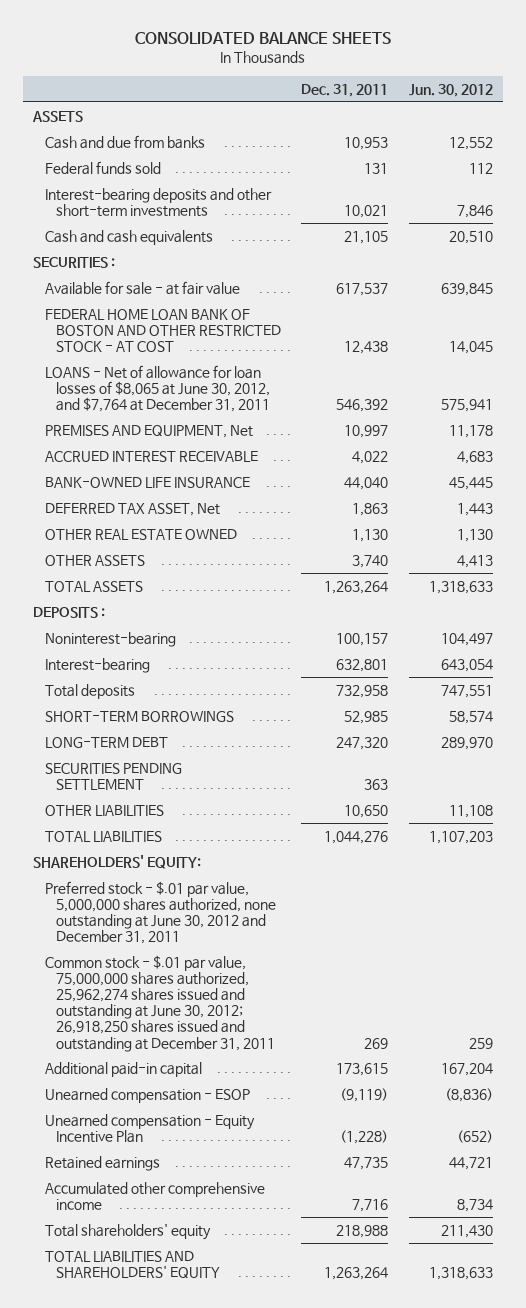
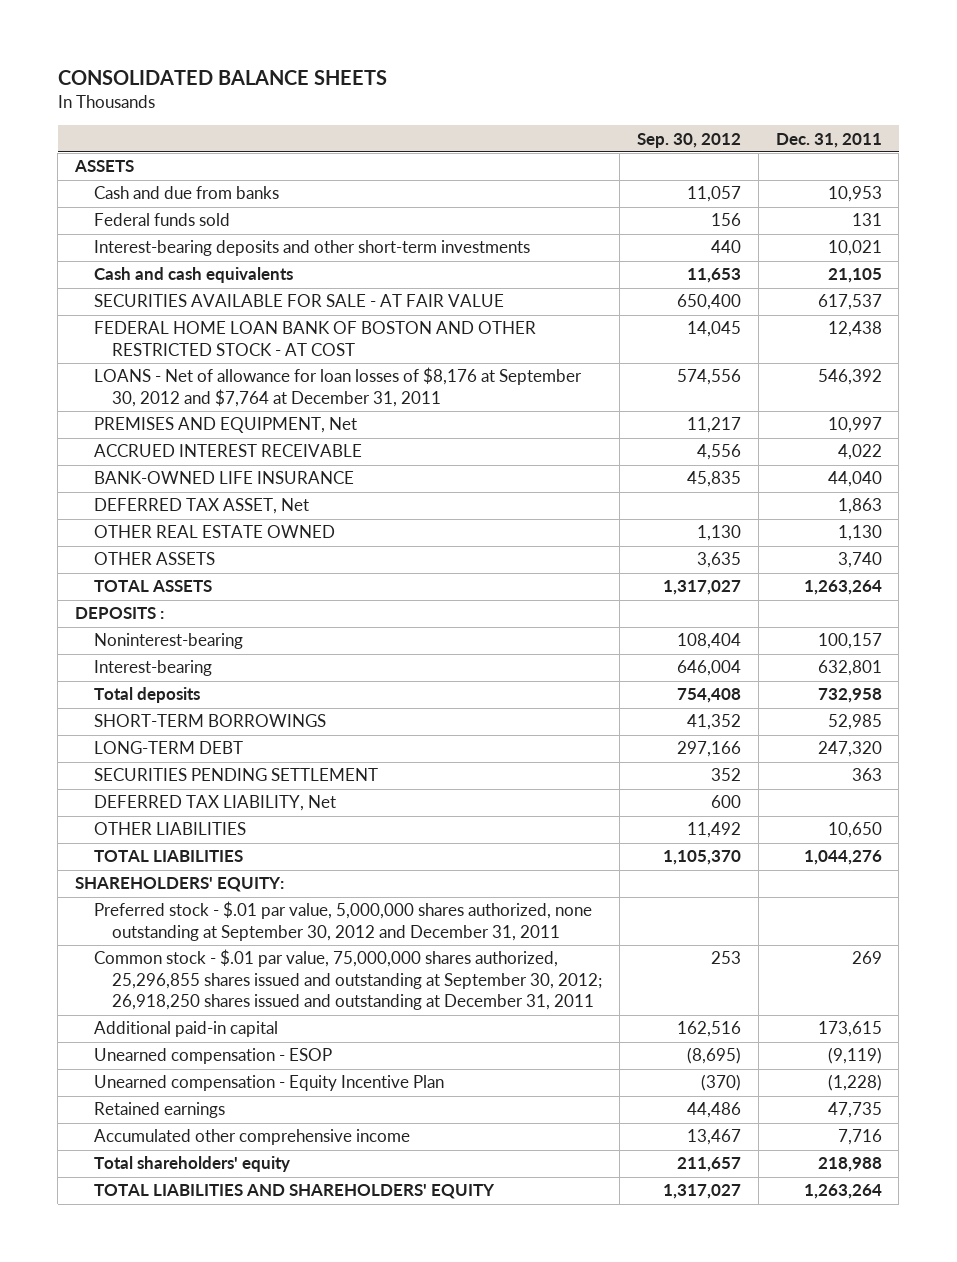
[408,83,493,97] Jun. 30, 2012 -> none
none -> [636,132,741,148] Sep. 30, 2012
[33,256,116,268] SECURITIES : -> none
[44,280,240,295] Available for sale - at fair value -> [93,294,504,308] SECURITIES AVAILABLE FOR SALE - AT FAIR VALUE
[44,364,270,413] LOANS - Net of allowance for loan losses of $8,065 at June 30, 2012, and $7,764 at December 31, 2011 -> [93,367,582,407] LOANS - Net of allowance for loan losses of $8,176 at September 30, 2012 and $7,764 at December 31, 2011
none -> [93,795,336,812] DEFERRED TAX LIABILITY, Net
[44,880,276,945] Preferred stock - $.01 par value, 5,000,000 shares authorized, none outstanding at June 30, 2012 and December 31, 2011 -> [93,901,592,941] Preferred stock - $.01 par value, 5,000,000 shares authorized, none outstanding at September 30, 2012 and December 31, 2011
[44,954,275,1052] Common stock - $.01 par value, 75,000,000 shares authorized, 25,962,274 shares issued and outstanding at June 30, 2012; 26,918,250 shares issued and outstanding at December 31, 2011 -> [93,949,603,1011] Common stock - $.01 par value, 75,000,000 shares authorized, 25,296,855 shares issued and outstanding at September 30, 2012; 26,918,250 shares issued and outstanding at December 31, 2011

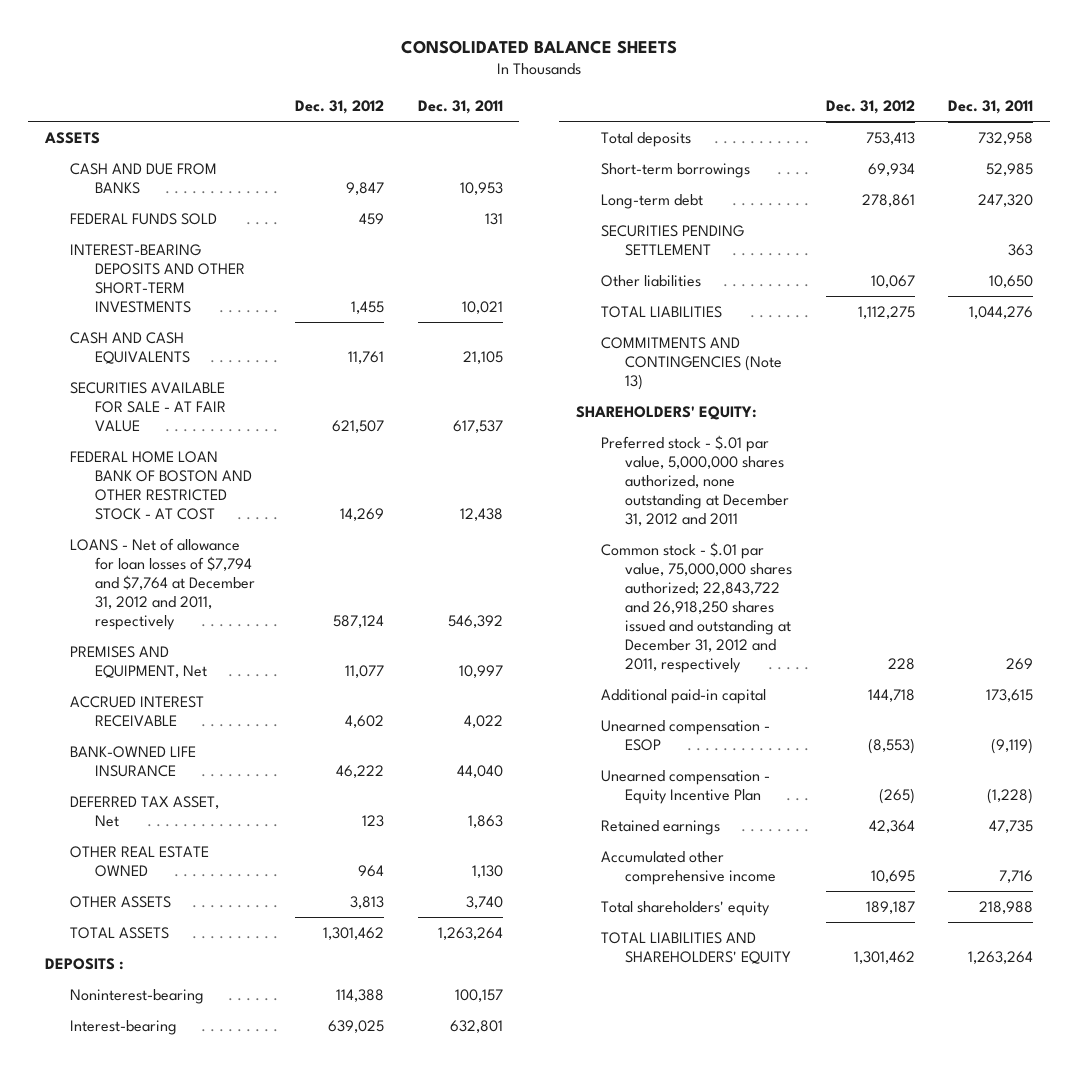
[636,132,741,148] Sep. 30, 2012 -> none
none -> [295,99,385,114] Dec. 31, 2012
[93,186,279,200] Cash and due from banks -> [69,162,217,194] CASH AND DUE FROM BANKS
[93,213,230,227] Federal funds sold -> [69,212,217,225] FEDERAL FUNDS SOLD
[93,240,530,257] Interest-bearing deposits and other short-term investments -> [69,243,245,313] INTEREST-BEARING DEPOSITS AND OTHER SHORT-TERM INVESTMENTS
[93,267,293,284] Cash and cash equivalents -> [69,331,190,364] CASH AND CASH EQUIVALENTS
[93,367,582,407] LOANS - Net of allowance for loan losses of $8,176 at September 30, 2012 and $7,764 at December 31, 2011 -> [69,537,255,631] LOANS - Net of allowance for loan losses of $7,794 and $7,764 at December 31, 2012 and 2011, respectively
[93,714,326,728] SHORT-TERM BORROWINGS -> [600,162,750,178] Short-term borrowings
[93,741,243,755] LONG-TERM DEBT -> [600,193,703,209] Long-term debt
[93,795,336,812] DEFERRED TAX LIABILITY, Net -> none
[93,822,246,836] OTHER LIABILITIES -> [600,274,701,287] Other liabilities
none -> [600,336,783,390] COMMITMENTS AND CONTINGENCIES (Note 13)
[93,901,592,941] Preferred stock - $.01 par value, 5,000,000 shares authorized, none outstanding at September 30, 2012 and December 31, 2011 -> [600,434,790,527] Preferred stock - $.01 par value, 5,000,000 shares authorized, none outstanding at December 31, 2012 and 2011
[93,949,603,1011] Common stock - $.01 par value, 75,000,000 shares authorized, 25,296,855 shares issued and outstanding at September 30, 2012; 26,918,250 shares issued and outstanding at December 31, 2011 -> [600,541,793,674] Common stock - $.01 par value, 75,000,000 shares authorized; 22,843,722 and 26,918,250 shares issued and outstanding at December 31, 2012 and 2011, respectively

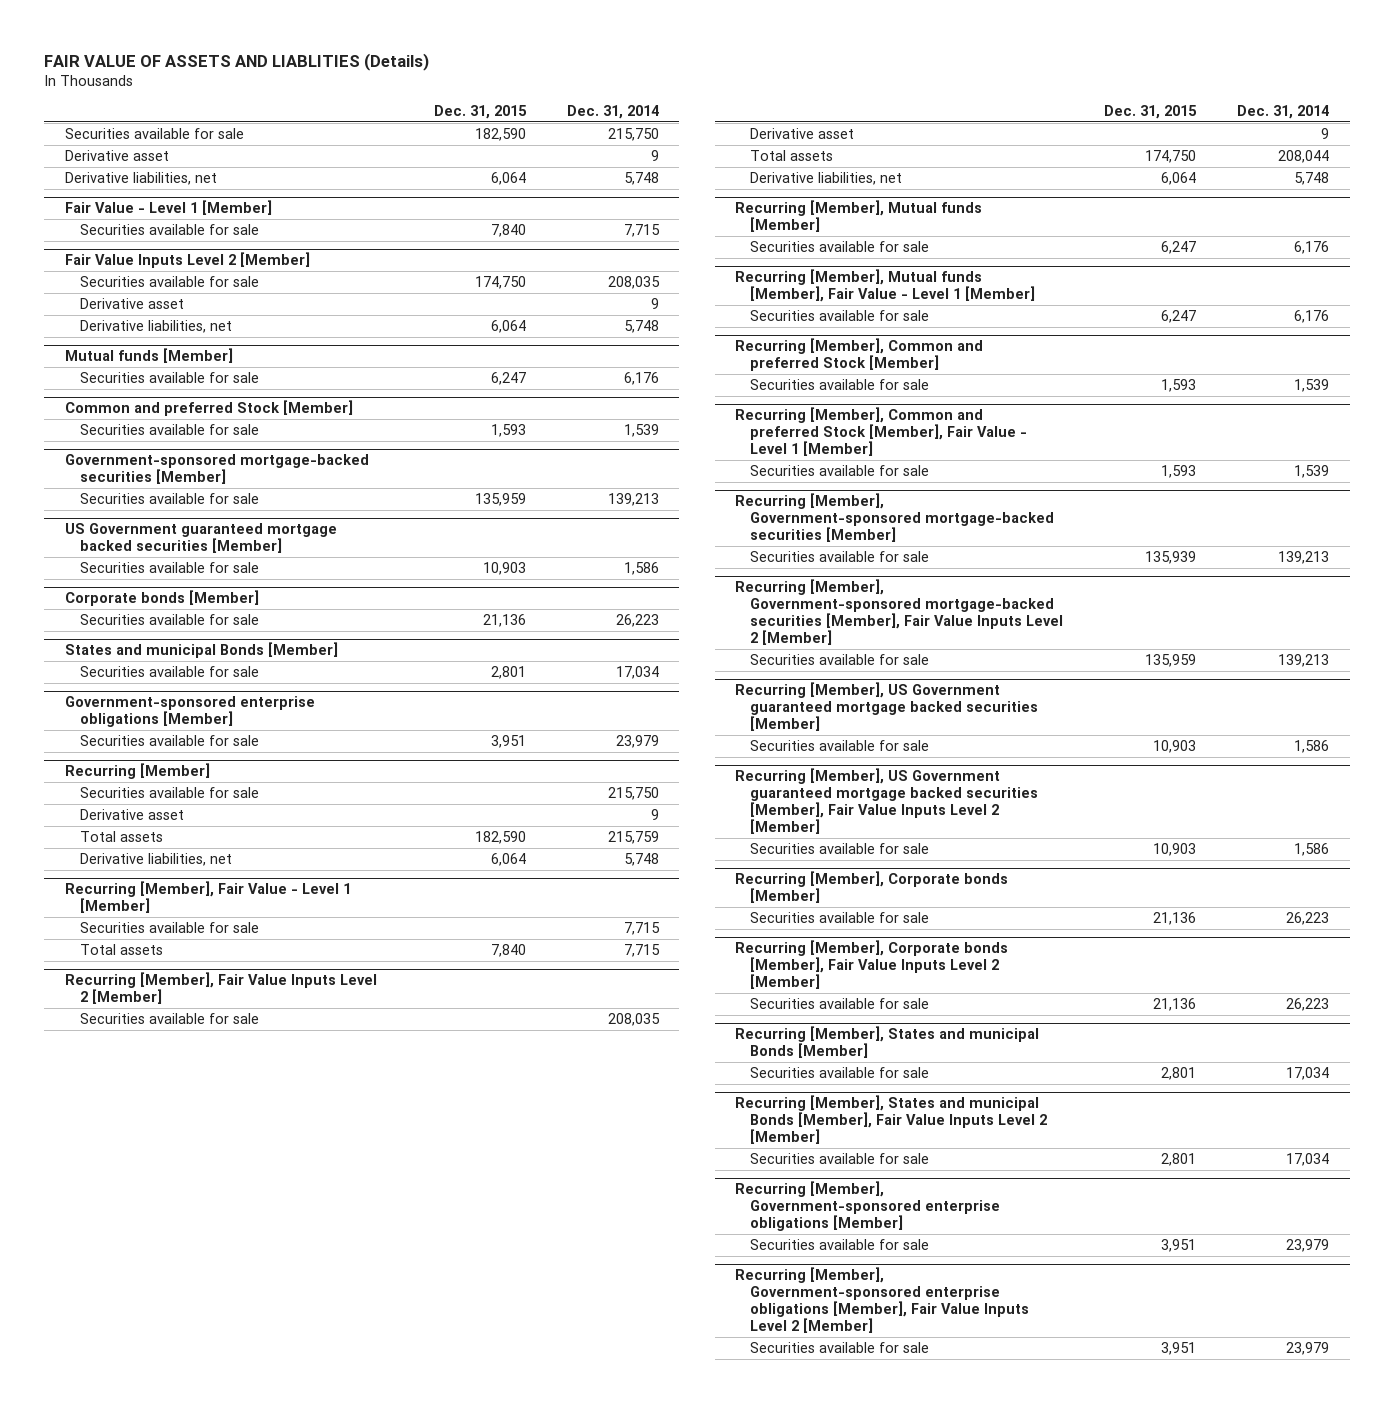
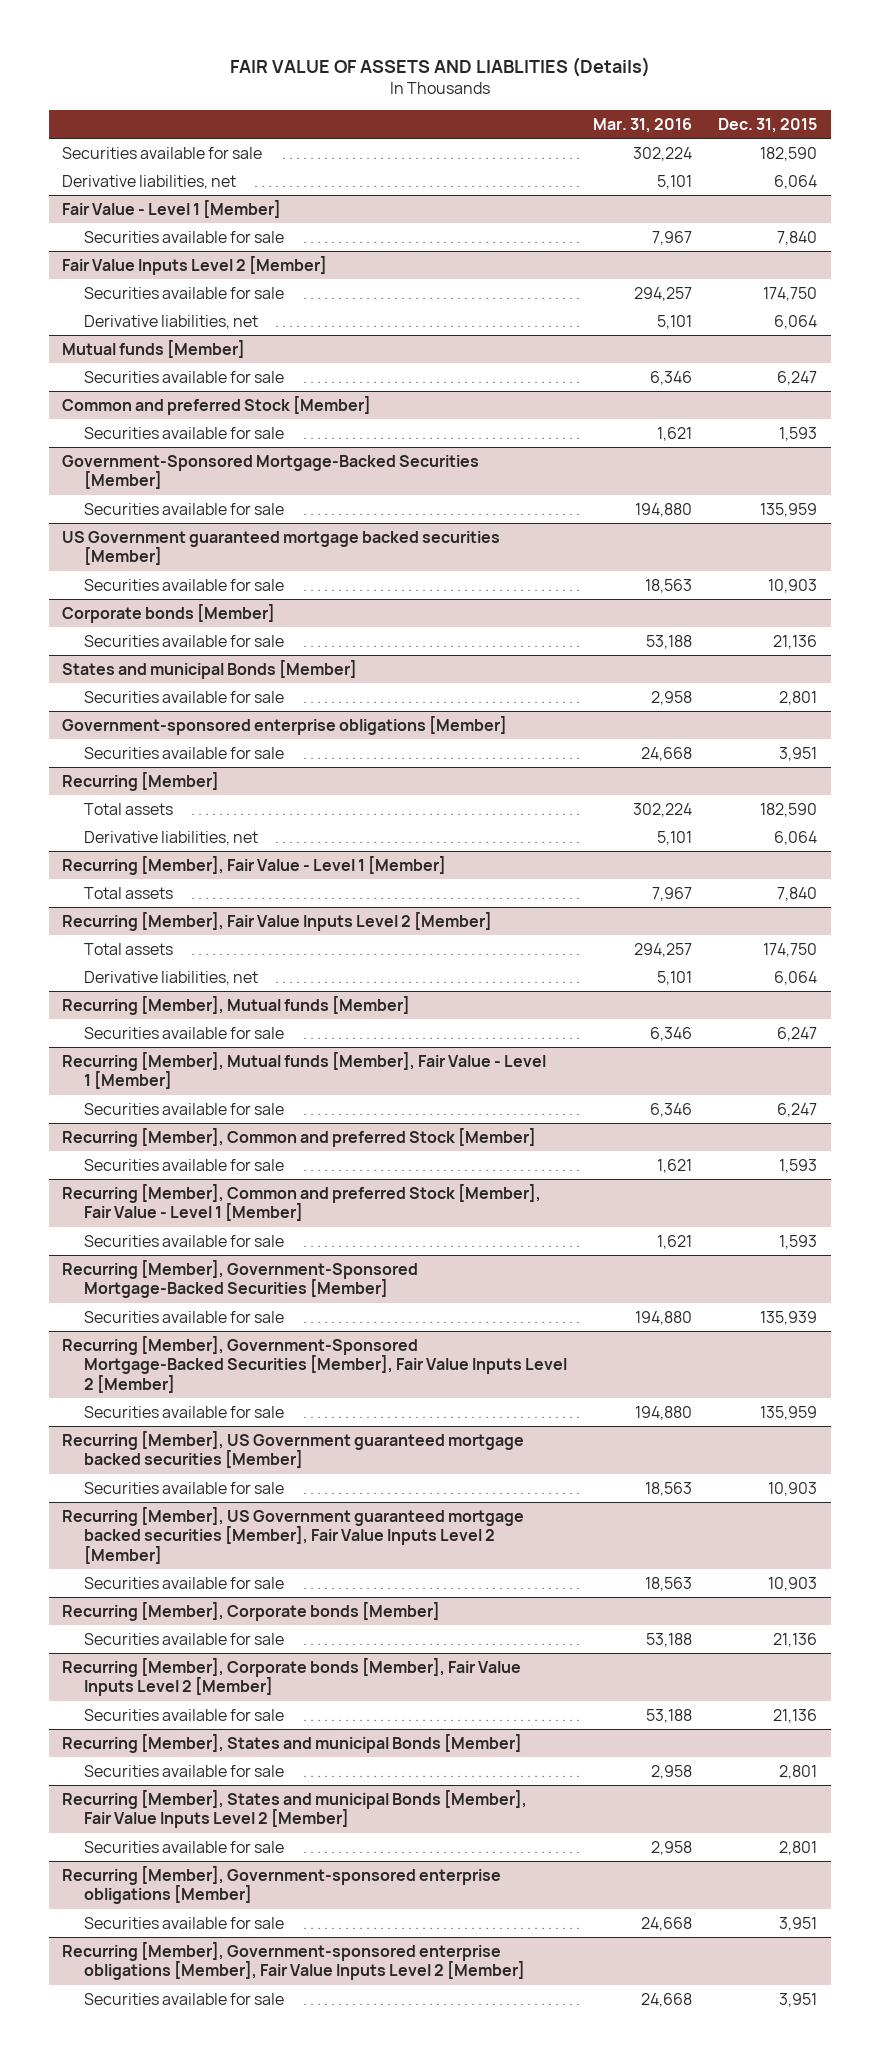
[566,105,659,120] Dec. 31, 2014 -> none
none -> [593,118,693,134] Mar. 31, 2016
[64,149,169,161] Derivative asset -> none
[79,297,184,309] Derivative asset -> none
[64,454,369,485] Government-sponsored mortgage-backed securities [Member] -> [61,454,479,490] Government-Sponsored Mortgage-Backed Securities [Member]
[79,786,259,798] Securities available for sale -> none
[79,808,184,820] Derivative asset -> none
[79,921,259,933] Securities available for sale -> none
[79,1012,259,1024] Securities available for sale -> none
[750,127,855,139] Derivative asset -> none
[735,493,1055,543] Recurring [Member], Government-sponsored mortgage-backed securities [Member] -> [61,1259,418,1299] Recurring [Member], Government-Sponsored Mortgage-Backed Securities [Member]
[735,579,1064,646] Recurring [Member], Government-sponsored mortgage-backed securities [Member], Fair Value Inputs Level 2 [Member] -> [61,1335,567,1394] Recurring [Member], Government-Sponsored Mortgage-Backed Securities [Member], Fair Value Inputs Level 2 [Member]

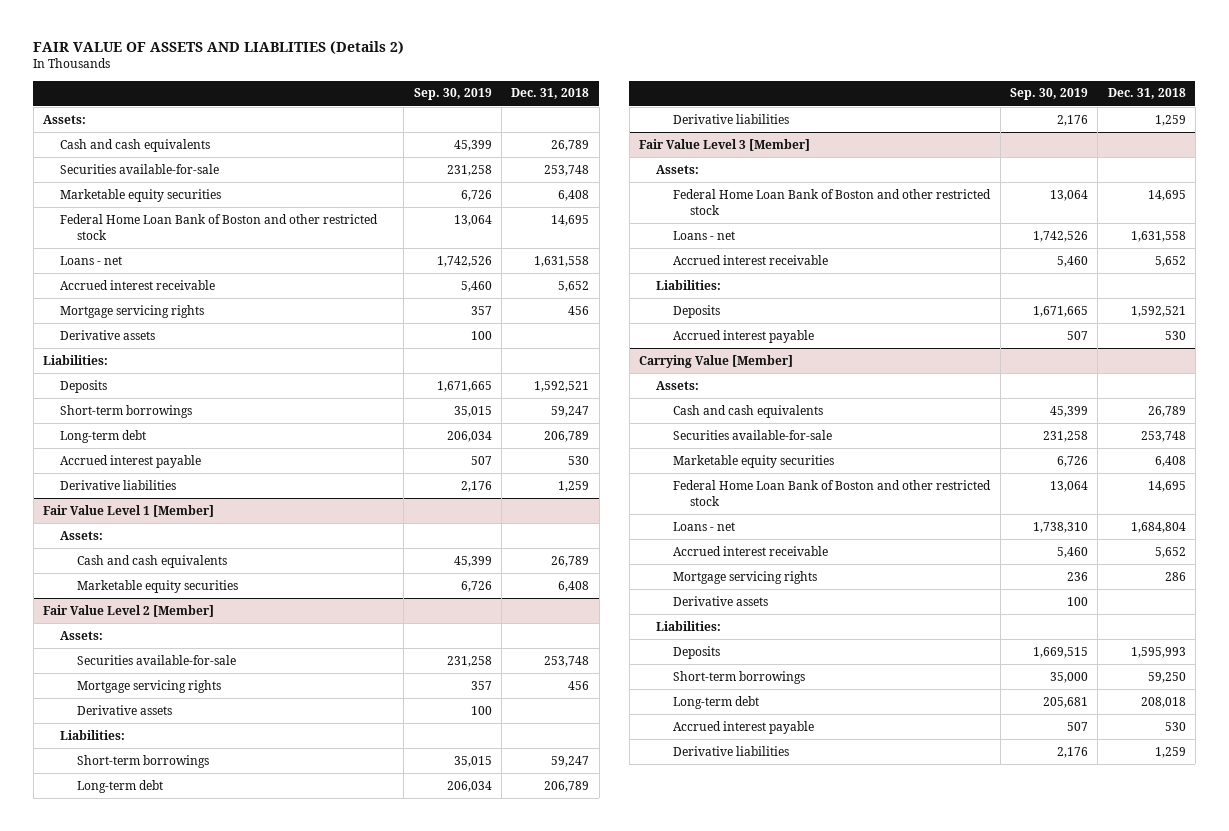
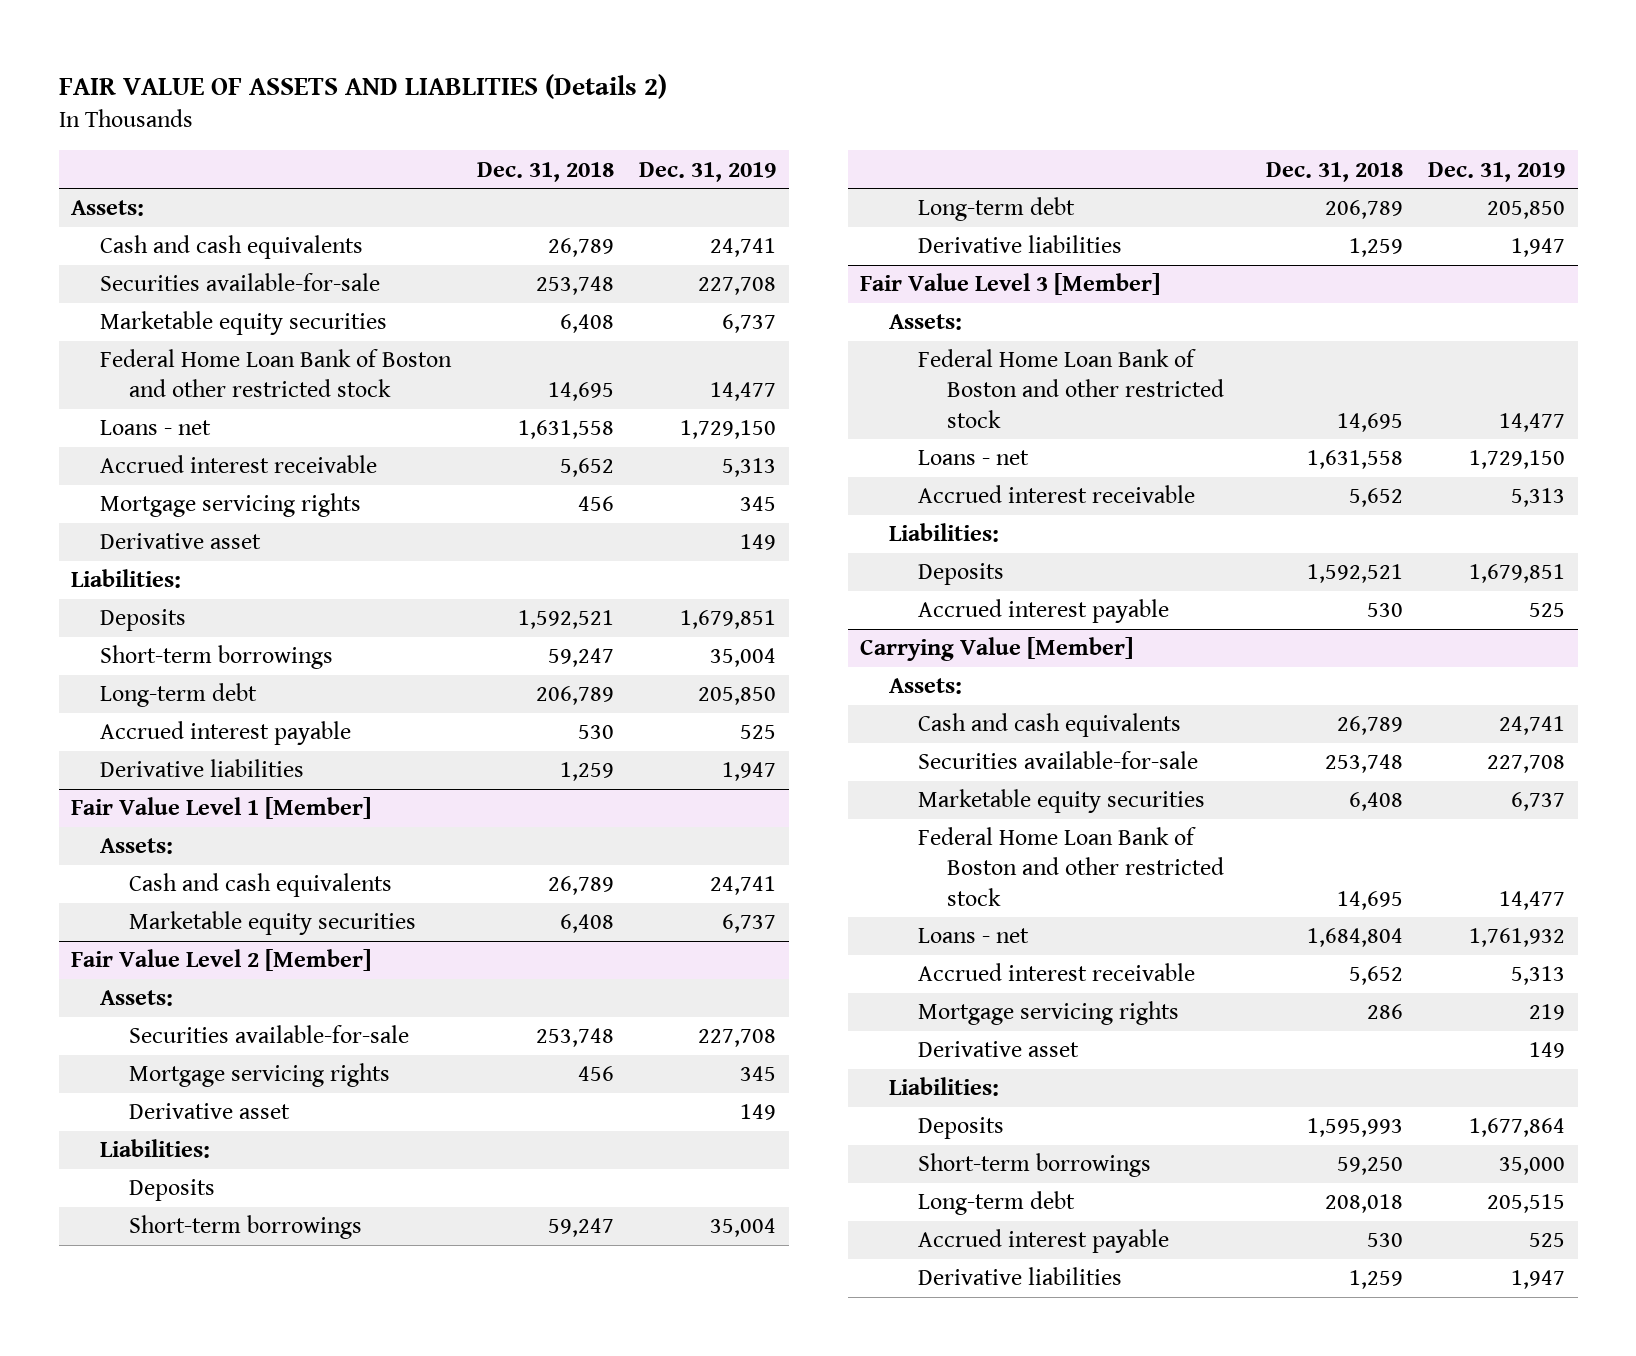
[413,88,492,101] Sep. 30, 2019 -> none
none -> [639,161,777,182] Dec. 31, 2019
[60,329,156,340] Derivative assets -> [100,533,262,550] Derivative asset
[77,704,173,715] Derivative assets -> [129,1103,291,1120] Derivative asset
none -> [129,1179,216,1202] Deposits
[673,595,769,606] Derivative assets -> [918,1041,1080,1058] Derivative asset

